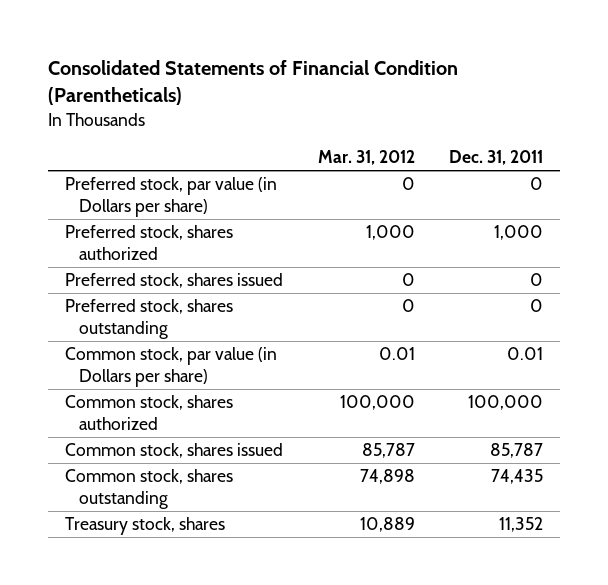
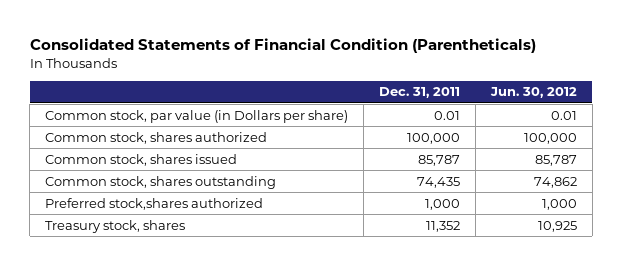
[317,150,415,166] Mar. 31, 2012 -> none
none -> [489,87,577,99] Jun. 30, 2012
[65,177,278,217] Preferred stock, par value (in Dollars per share) -> none
[65,225,234,260] Preferred stock, shares authorized -> none
[65,273,284,289] Preferred stock, shares issued -> none
[65,299,234,339] Preferred stock, shares outstanding -> none
none -> [45,197,264,210] Preferred stock,shares authorized

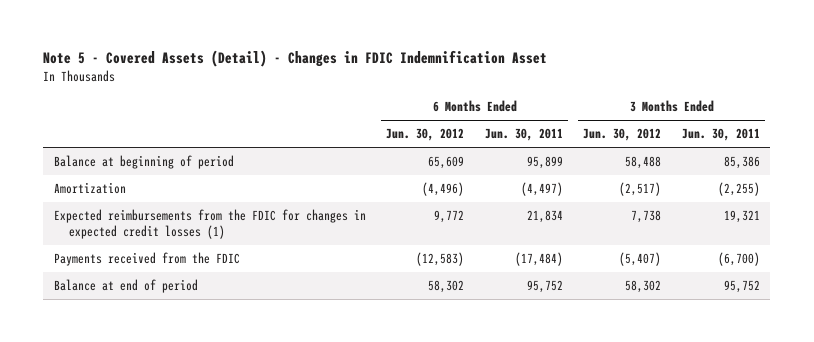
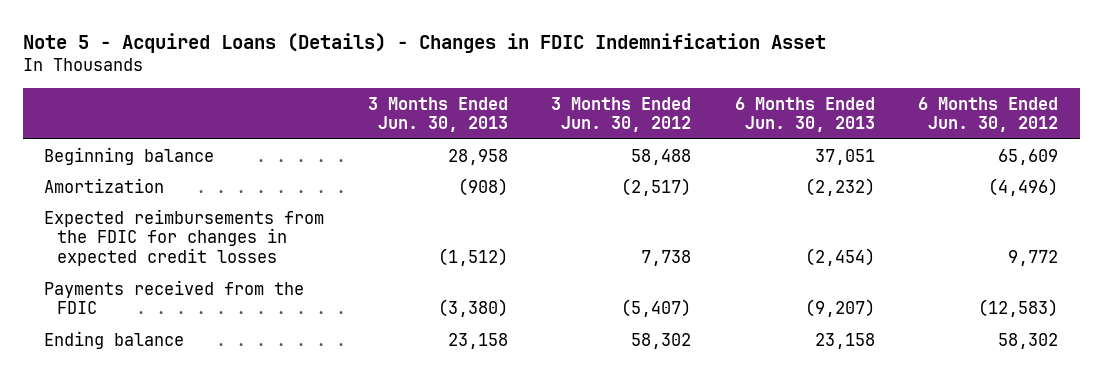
[43,50,548,68] Note 5 - Covered Assets (Detail) - Changes in FDIC Indemnification Asset -> [22,32,826,53] Note 5 - Acquired Loans (Details) - Changes in FDIC Indemnification Asset
[484,128,563,142] Jun. 30, 2011 -> none
[681,128,760,142] Jun. 30, 2011 -> none
none -> [367,96,508,133] 3 Months Ended Jun. 30, 2013
none -> [734,96,875,133] 6 Months Ended Jun. 30, 2013
[53,154,234,169] Balance at beginning of period -> [44,146,215,165] Beginning balance
[53,208,366,240] Expected reimbursements from the FDIC for changes in expected credit losses (1) -> [44,208,325,267] Expected reimbursements from the FDIC for changes in expected credit losses
[53,278,198,293] Balance at end of period -> [44,330,185,349] Ending balance

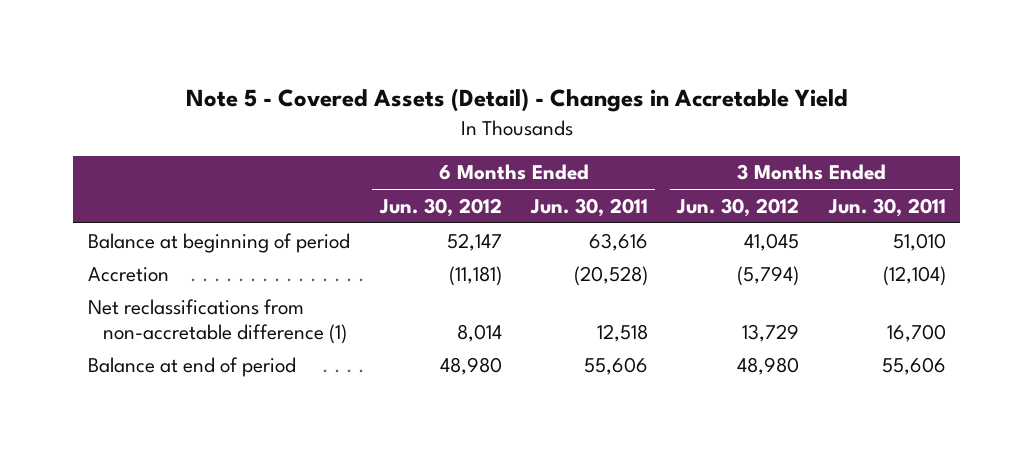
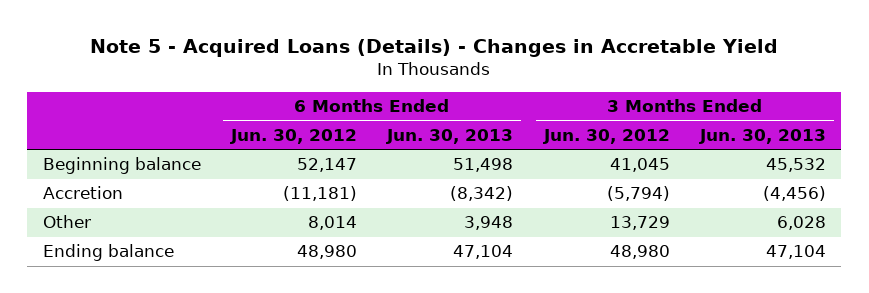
[185,88,848,113] Note 5 - Covered Assets (Detail) - Changes in Accretable Yield -> [90,39,779,58] Note 5 - Acquired Loans (Details) - Changes in Accretable Yield
[529,197,648,217] Jun. 30, 2011 -> none
[827,197,946,217] Jun. 30, 2011 -> none
none -> [386,128,514,144] Jun. 30, 2013
none -> [699,128,827,144] Jun. 30, 2013
[88,232,351,253] Balance at beginning of period -> [42,157,201,175] Beginning balance
[88,298,348,344] Net reclassifications from non-accretable difference (1) -> [42,215,91,229] Other
[88,356,297,377] Balance at end of period -> [42,244,174,262] Ending balance

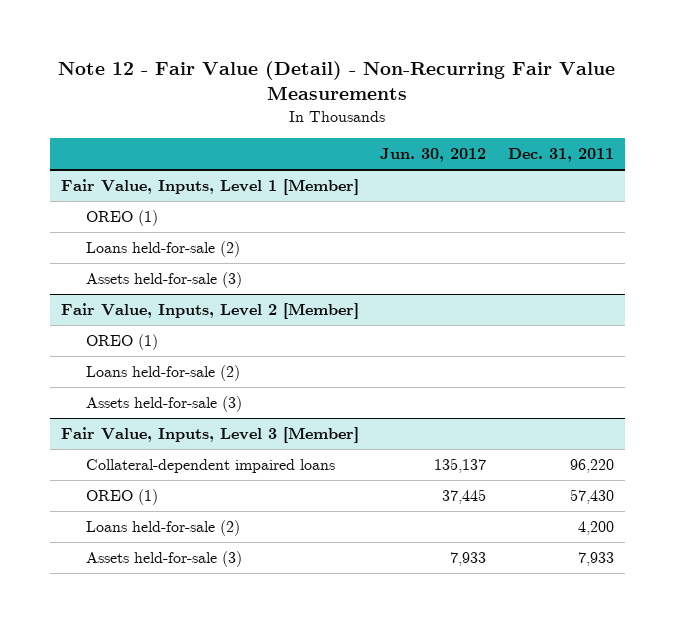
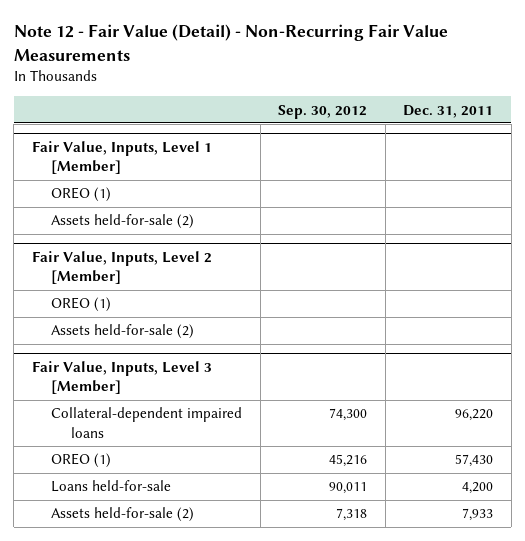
[380,148,487,163] Jun. 30, 2012 -> none
none -> [278,104,368,119] Sep. 30, 2012
[85,241,240,258] Loans held-for-sale (2) -> none
[85,272,242,289] Assets held-for-sale (3) -> [51,214,195,230] Assets held-for-sale (2)
[85,365,240,382] Loans held-for-sale (2) -> none
[85,396,242,413] Assets held-for-sale (3) -> [51,324,195,340] Assets held-for-sale (2)
[85,520,240,537] Loans held-for-sale (2) -> [51,480,172,493] Loans held-for-sale
[85,551,242,568] Assets held-for-sale (3) -> [51,507,195,523] Assets held-for-sale (2)

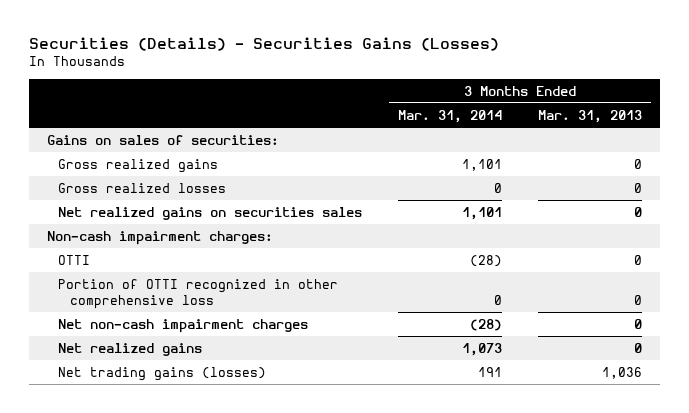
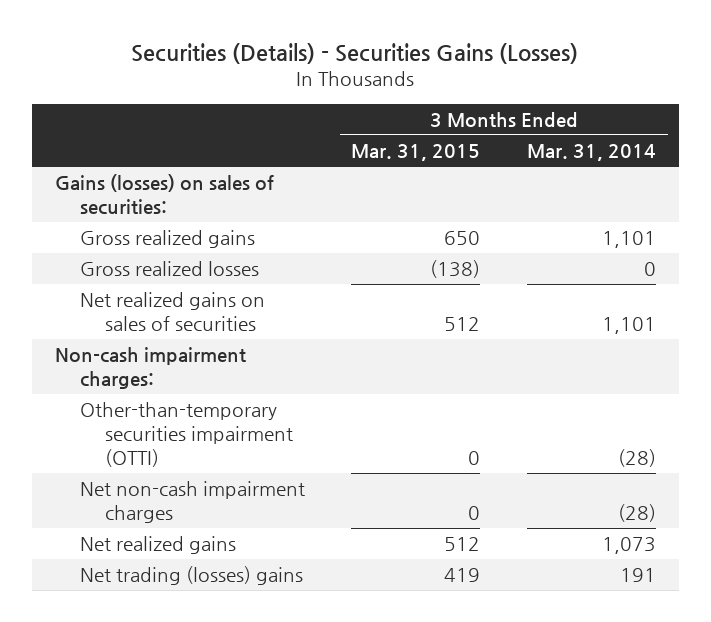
[538,110,643,124] Mar. 31, 2013 -> none
none -> [351,143,481,161] Mar. 31, 2015
[46,135,279,146] Gains on sales of securities: -> [54,174,274,216] Gains (losses) on sales of securities:
[58,207,363,221] Net realized gains on securities sales -> [79,292,265,332] Net realized gains on sales of securities
[58,279,339,309] Portion of OTTI recognized in other comprehensive loss -> none
[58,255,91,266] OTTI -> [79,402,293,468] Other-than-temporary securities impairment (OTTI)
[58,367,267,382] Net trading gains (losses) -> [79,566,303,586] Net trading (losses) gains

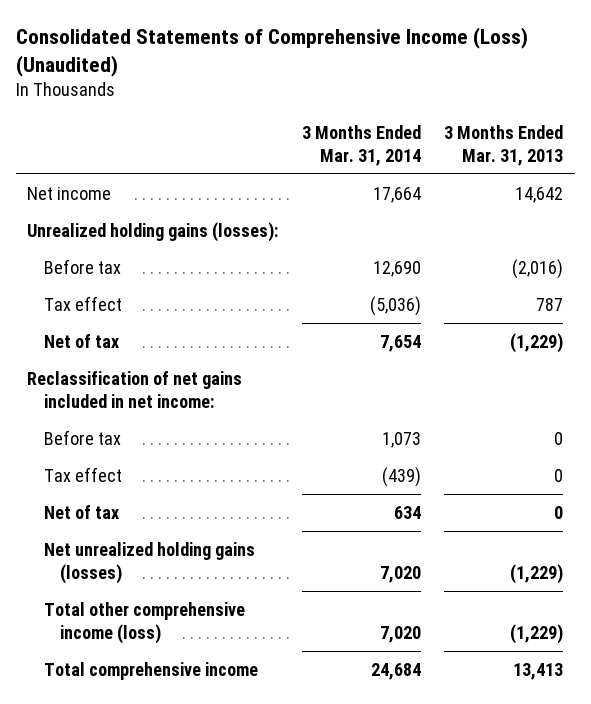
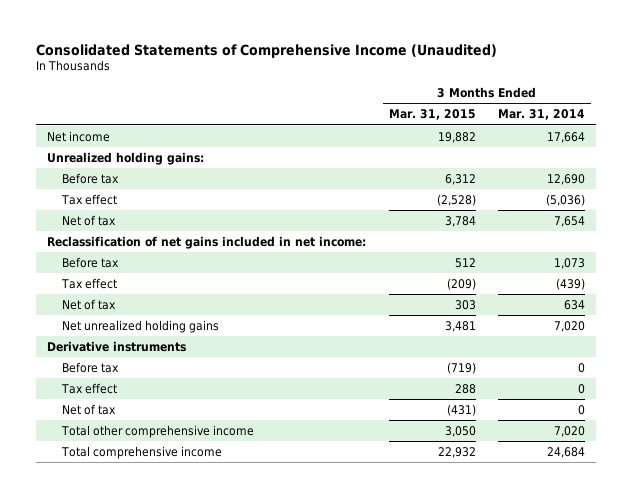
[15,26,528,77] Consolidated Statements of Comprehensive Income (Loss) (Unaudited) -> [36,43,498,58] Consolidated Statements of Comprehensive Income (Unaudited)
[444,124,564,166] 3 Months Ended Mar. 31, 2013 -> none
none -> [388,109,476,121] Mar. 31, 2015
[27,221,279,242] Unrealized holding gains (losses): -> [47,151,205,165] Unrealized holding gains:
[43,541,255,584] Net unrealized holding gains (losses) -> [61,319,219,333] Net unrealized holding gains
none -> [47,340,187,352] Derivative instruments
none -> [61,361,119,373] Before tax
none -> [60,382,117,394] Tax effect
none -> [61,403,116,415] Net of tax
[43,601,245,644] Total other comprehensive income (loss) -> [60,424,254,438] Total other comprehensive income

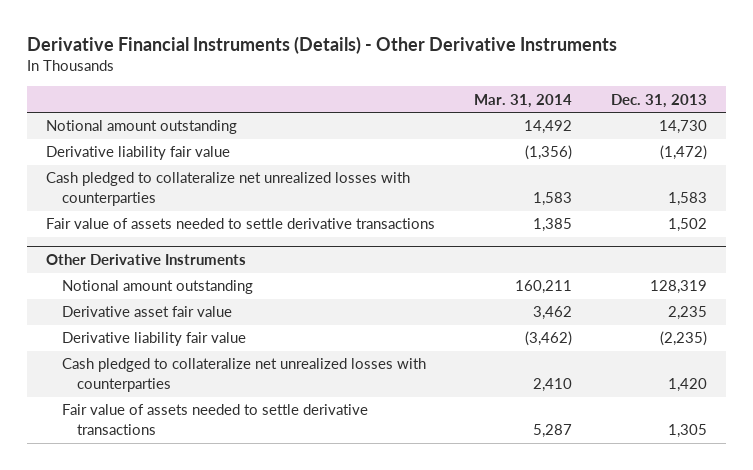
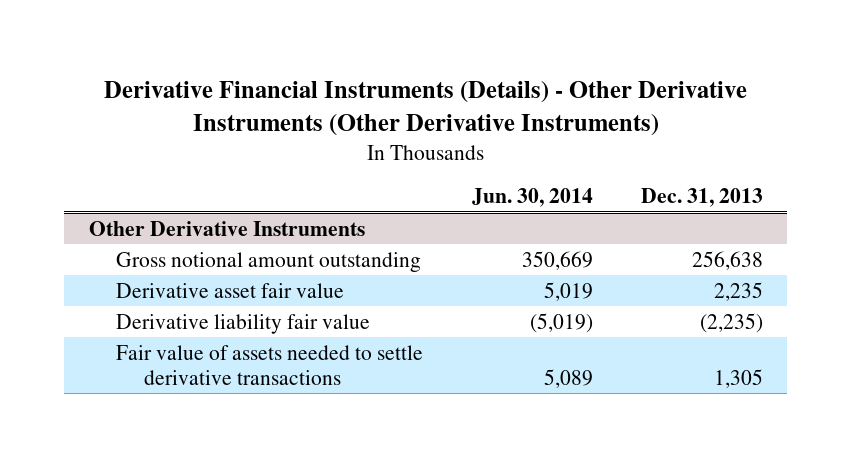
[26,35,617,54] Derivative Financial Instruments (Details) - Other Derivative Instruments -> [103,80,747,136] Derivative Financial Instruments (Details) - Other Derivative Instruments (Other Derivative Instruments)
[474,93,573,108] Mar. 31, 2014 -> none
none -> [471,188,593,208] Jun. 30, 2014
[46,120,238,135] Notional amount outstanding -> none
[46,146,231,161] Derivative liability fair value -> none
[46,172,411,207] Cash pledged to collateralize net unrealized losses with counterparties -> none
[46,218,436,230] Fair value of assets needed to settle derivative transactions -> none
[61,280,253,295] Notional amount outstanding -> [116,251,422,272] Gross notional amount outstanding
[649,280,707,295] 128,319 -> [692,250,764,270] 256,638
[61,358,426,393] Cash pledged to collateralize net unrealized losses with counterparties -> none

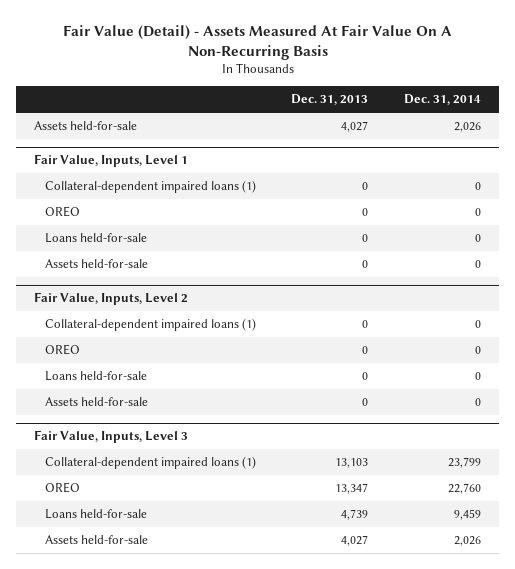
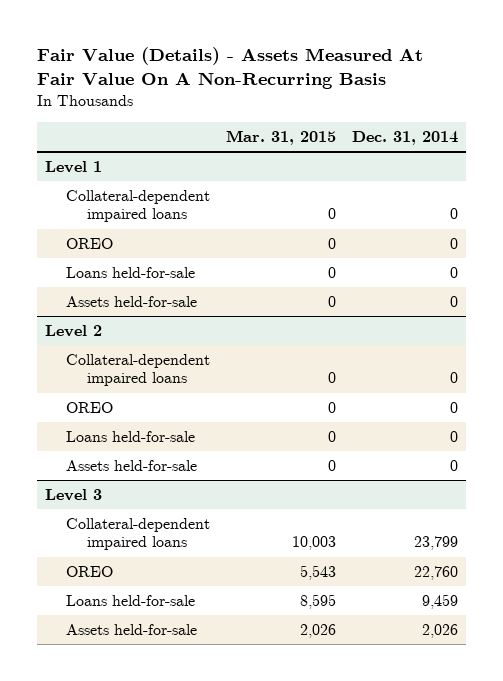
[62,25,452,61] Fair Value (Detail) - Assets Measured At Fair Value On A Non-Recurring Basis -> [37,47,424,90] Fair Value (Details) - Assets Measured At Fair Value On A Non-Recurring Basis
[291,94,369,106] Dec. 31, 2013 -> none
none -> [226,129,337,145] Mar. 31, 2015
[34,121,138,131] Assets held-for-sale -> none
[34,154,189,168] Fair Value, Inputs, Level 1 -> [45,161,103,174] Level 1
[44,180,256,194] Collateral-dependent impaired loans (1) -> [65,190,210,223] Collateral-dependent impaired loans
[34,292,189,306] Fair Value, Inputs, Level 2 -> [45,325,103,338] Level 2
[44,318,256,332] Collateral-dependent impaired loans (1) -> [65,354,210,387] Collateral-dependent impaired loans
[34,430,189,444] Fair Value, Inputs, Level 3 -> [45,489,103,502] Level 3
[44,456,256,470] Collateral-dependent impaired loans (1) -> [65,518,210,551] Collateral-dependent impaired loans

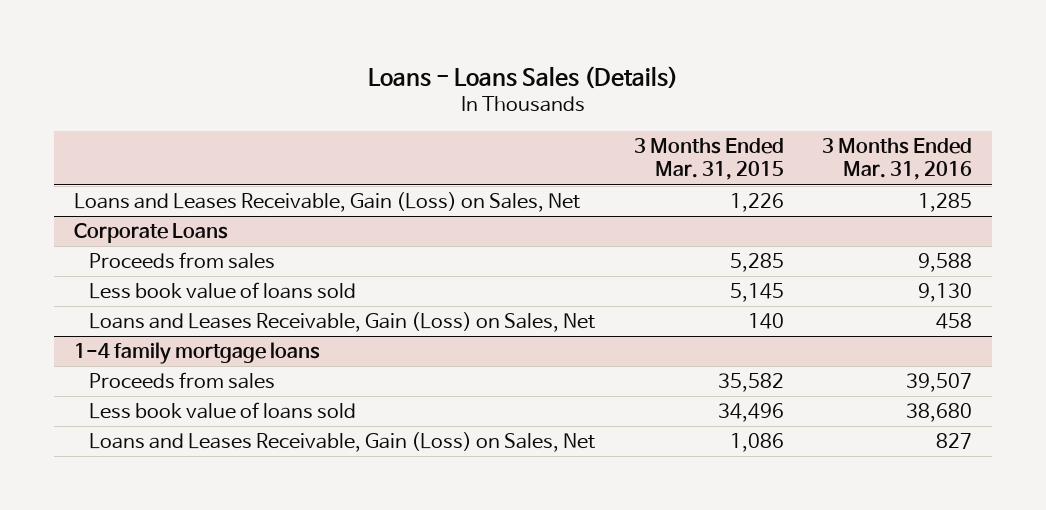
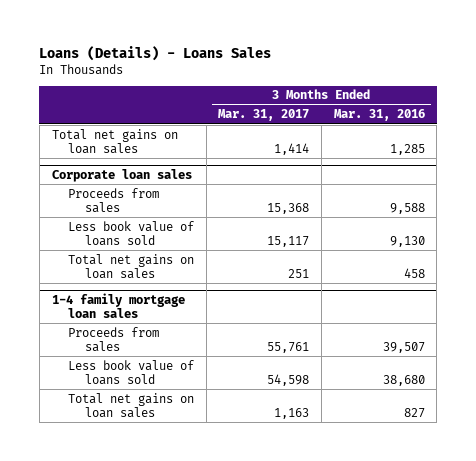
[368,65,679,89] Loans - Loans Sales (Details) -> [39,45,272,61] Loans (Details) - Loans Sales
[633,138,784,181] 3 Months Ended Mar. 31, 2015 -> none
none -> [218,109,310,122] Mar. 31, 2017
[73,192,580,213] Loans and Leases Receivable, Gain (Loss) on Sales, Net -> [51,128,178,154] Total net gains on loan sales
[73,223,228,244] Corporate Loans -> [51,168,192,182] Corporate loan sales
[89,312,596,333] Loans and Leases Receivable, Gain (Loss) on Sales, Net -> [68,253,195,279] Total net gains on loan sales
[73,342,320,365] 1-4 family mortgage loans -> [51,292,185,318] 1-4 family mortgage loan sales
[89,432,596,453] Loans and Leases Receivable, Gain (Loss) on Sales, Net -> [68,392,195,418] Total net gains on loan sales

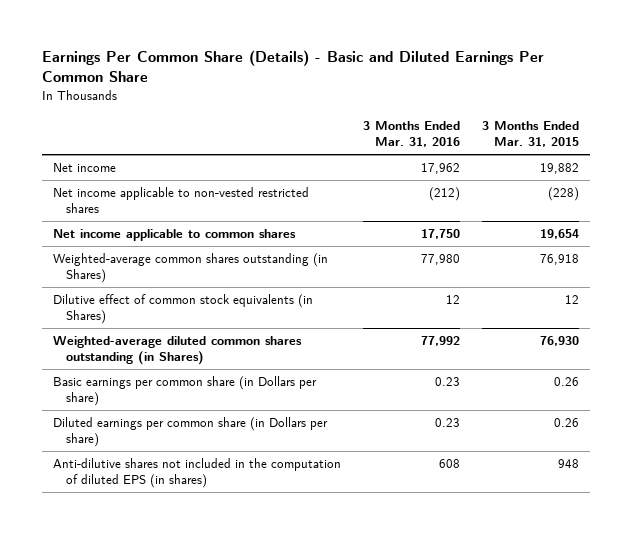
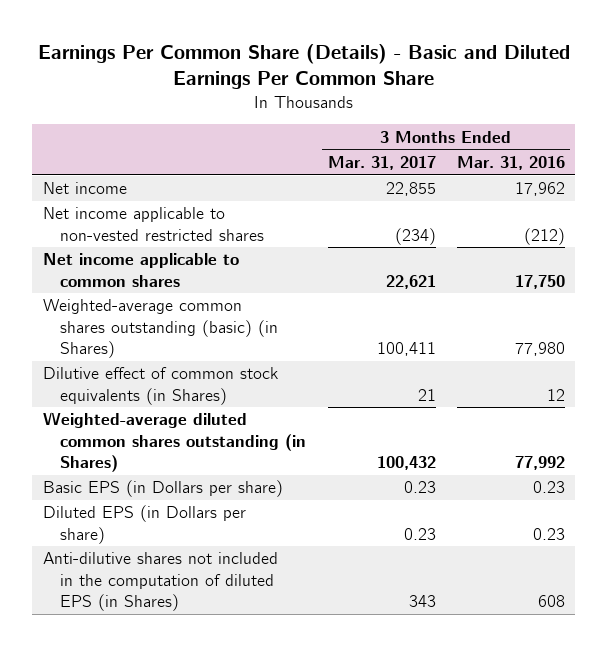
[482,120,580,147] 3 Months Ended Mar. 31, 2015 -> none
none -> [327,156,436,171] Mar. 31, 2017
[53,253,329,284] Weighted-average common shares outstanding (in Shares) -> [43,299,279,358] Weighted-average common shares outstanding (basic) (in Shares)
[53,376,318,407] Basic earnings per common share (in Dollars per share) -> [43,480,284,498] Basic EPS (in Dollars per share)
[53,417,329,448] Diluted earnings per common share (in Dollars per share) -> [43,505,247,544] Diluted EPS (in Dollars per share)
[53,458,342,489] Anti-dilutive shares not included in the computation of diluted EPS (in shares) -> [43,552,279,611] Anti-dilutive shares not included in the computation of diluted EPS (in Shares)

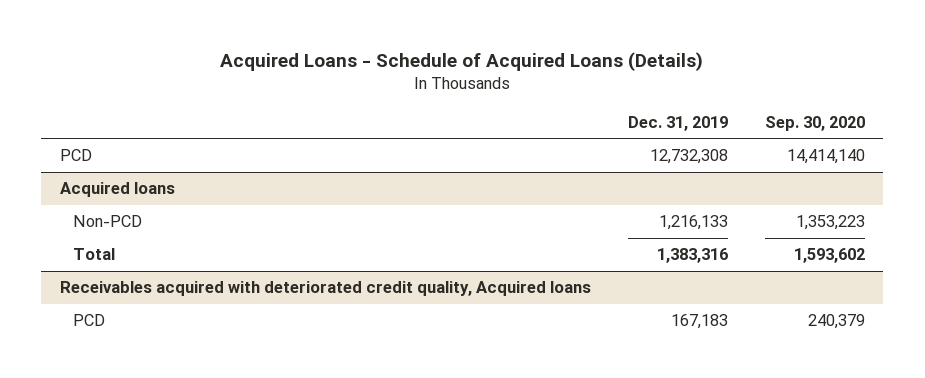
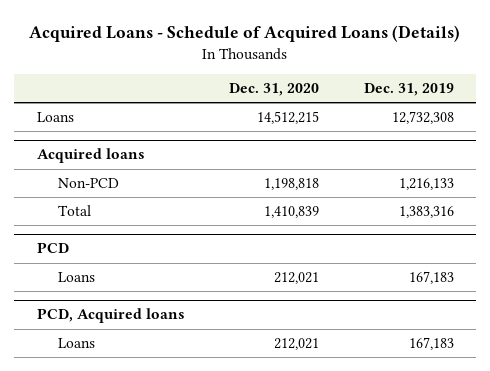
[764,115,865,131] Sep. 30, 2020 -> none
none -> [229,83,320,97] Dec. 31, 2020
[59,149,92,162] PCD -> [36,112,74,123] Loans
[59,281,591,297] Receivables acquired with deteriorated credit quality, Acquired loans -> none
none -> [36,242,69,254] PCD
[73,314,106,327] PCD -> [57,272,95,283] Loans
none -> [36,308,185,324] PCD, Acquired loans
none -> [57,338,95,349] Loans

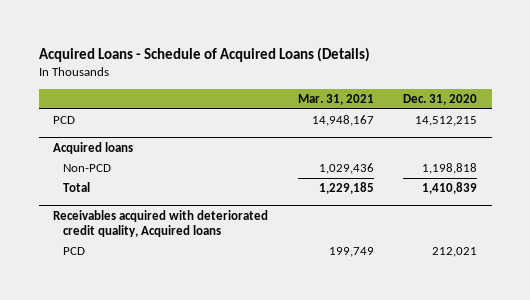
[363,83,454,97] Dec. 31, 2019 -> none
none -> [297,93,374,105] Mar. 31, 2021
[36,112,74,123] Loans -> [53,116,76,125] PCD
[36,242,69,254] PCD -> none
[36,308,185,324] PCD, Acquired loans -> none
[57,338,95,349] Loans -> none
none -> [53,209,269,238] Receivables acquired with deteriorated credit quality, Acquired loans
[57,272,95,283] Loans -> [63,247,86,256] PCD

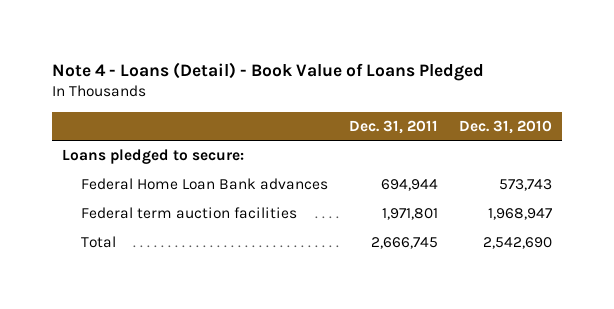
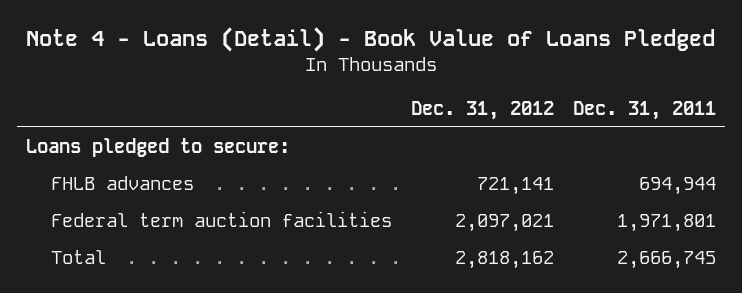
[458,119,552,134] Dec. 31, 2010 -> none
none -> [410,100,554,120] Dec. 31, 2012
[81,178,329,191] Federal Home Loan Bank advances -> [50,175,194,190] FHLB advances

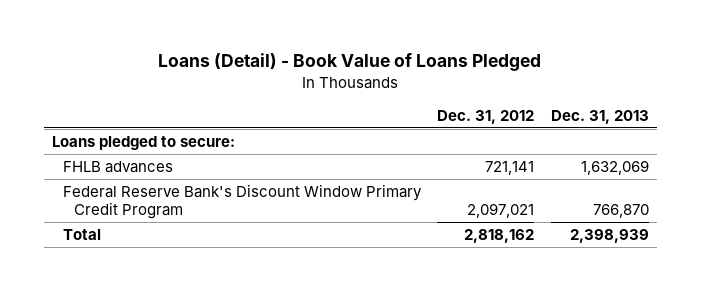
[25,26,715,52] Note 4 - Loans (Detail) - Book Value of Loans Pledged -> [158,53,542,72] Loans (Detail) - Book Value of Loans Pledged
[572,100,716,120] Dec. 31, 2011 -> none
none -> [550,109,649,124] Dec. 31, 2013
[50,210,392,227] Federal term auction facilities -> [62,183,422,220] Federal Reserve Bank's Discount Window Primary Credit Program

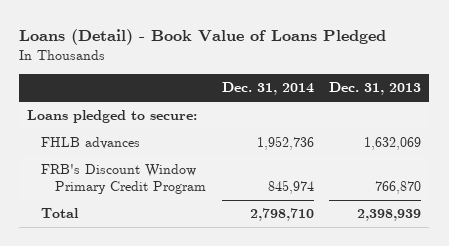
[437,109,535,124] Dec. 31, 2012 -> none
none -> [221,82,314,96] Dec. 31, 2014
[62,183,422,220] Federal Reserve Bank's Discount Window Primary Credit Program -> [41,164,207,195] FRB's Discount Window Primary Credit Program

